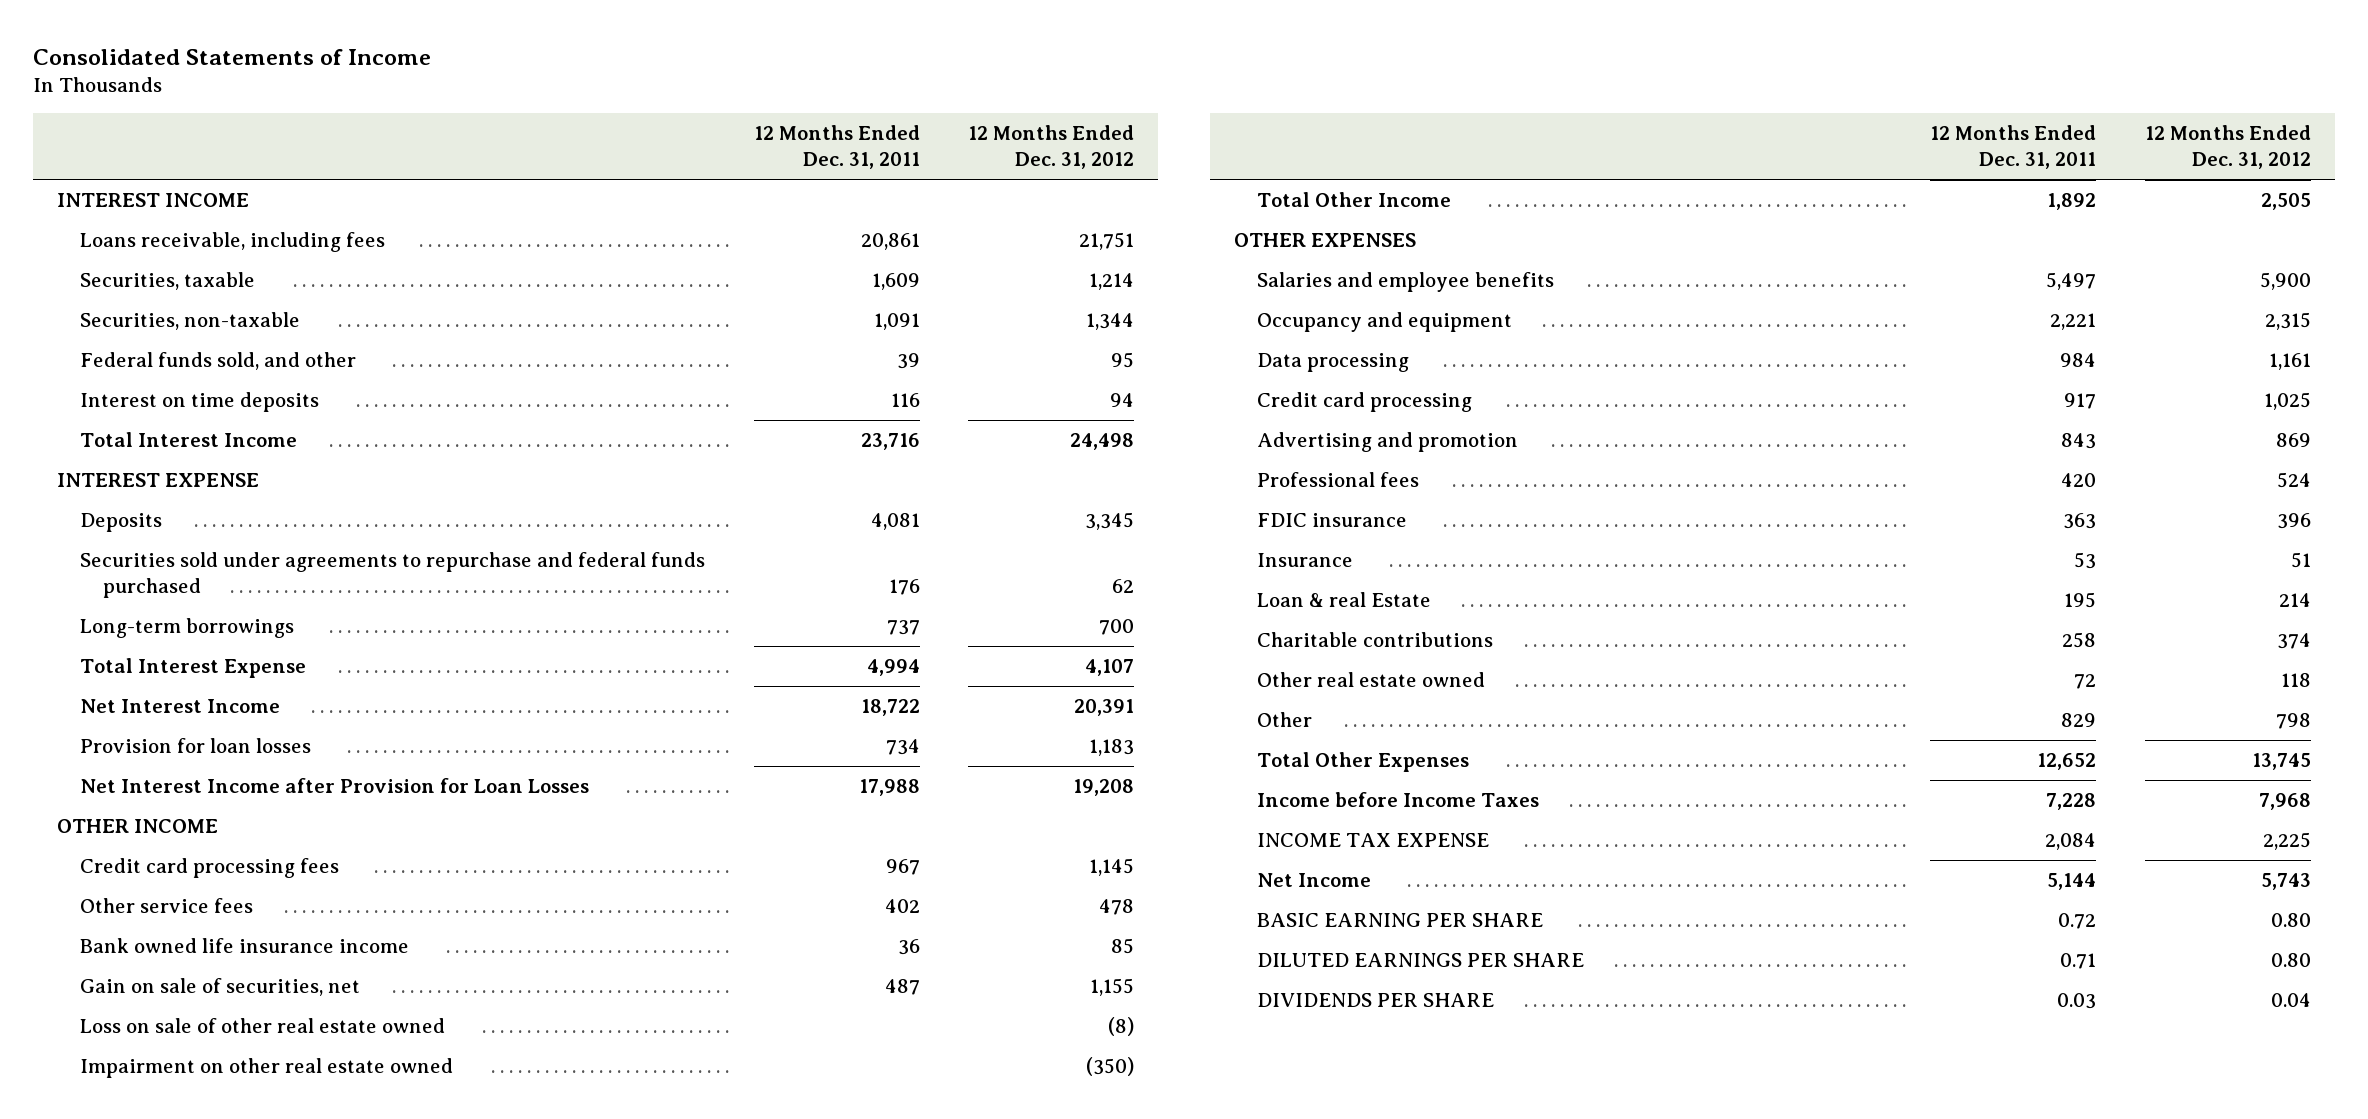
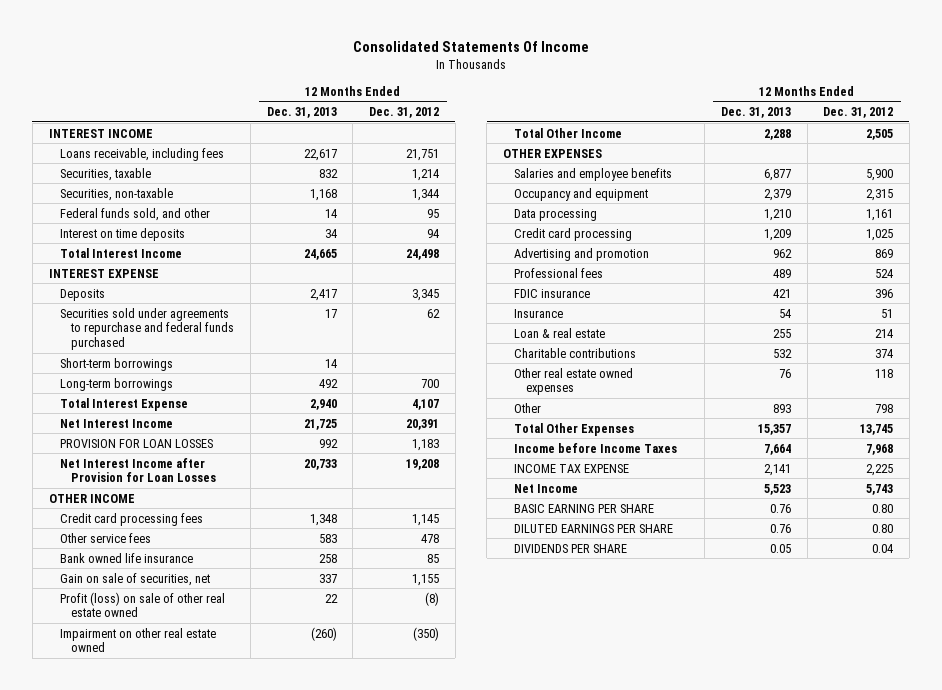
[32,48,431,65] Consolidated Statements of Income -> [352,40,589,52] Consolidated Statements Of Income
[753,124,920,170] 12 Months Ended Dec. 31, 2011 -> none
none -> [266,107,337,119] Dec. 31, 2013
none -> [59,357,173,371] Short-term borrowings
[79,737,311,753] Provision for loan losses -> [59,438,213,448] PROVISION FOR LOAN LOSSES
[79,937,409,953] Bank owned life insurance income -> [59,552,193,563] Bank owned life insurance
[79,1017,445,1033] Loss on sale of other real estate owned -> [59,591,225,618] Profit (loss) on sale of other real estate owned
[1256,591,1431,607] Loan & real Estate -> [514,327,606,338] Loan & real estate
[1256,671,1485,687] Other real estate owned -> [514,367,634,396] Other real estate owned expenses

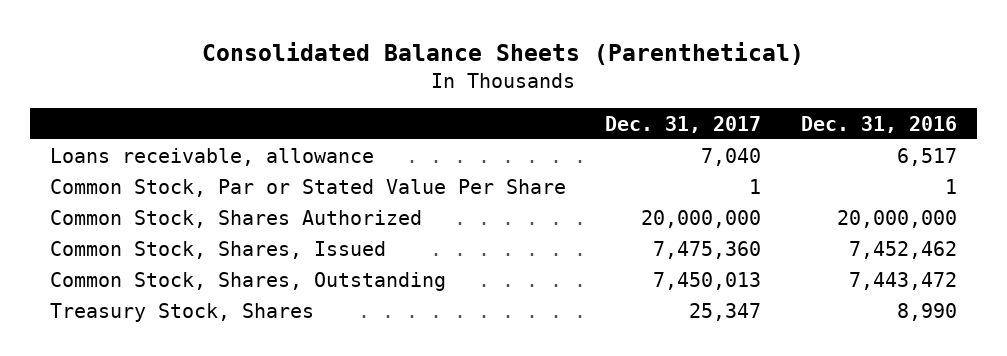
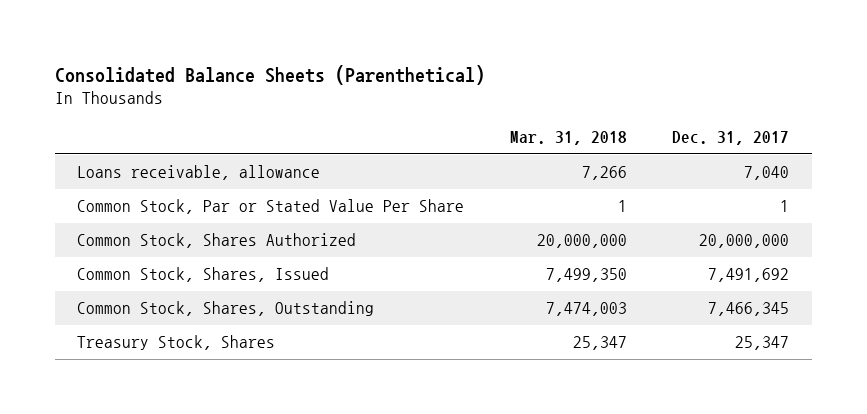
[801,115,958,133] Dec. 31, 2016 -> none
none -> [509,131,627,146] Mar. 31, 2018
[653,240,762,259] 7,475,360 -> [708,268,790,283] 7,491,692
[653,271,762,290] 7,450,013 -> [708,302,790,317] 7,466,345

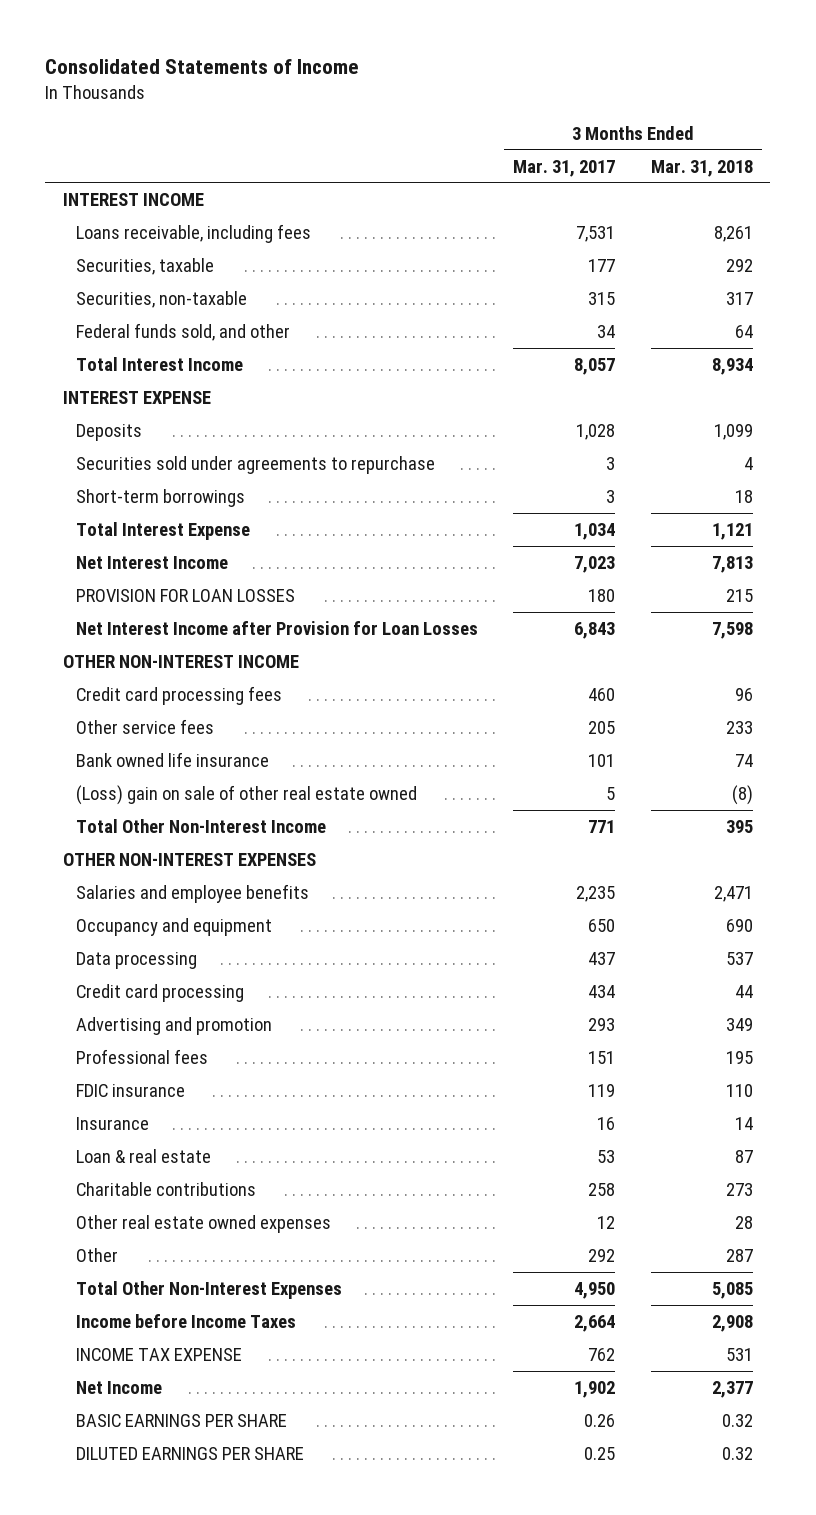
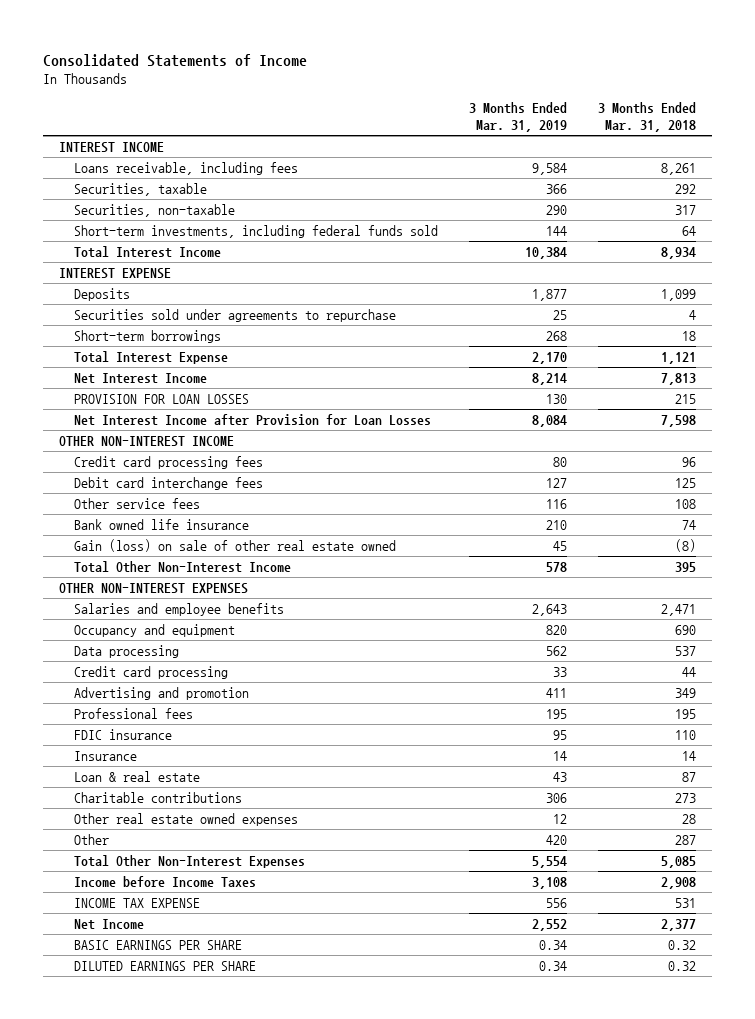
[513,159,616,177] Mar. 31, 2017 -> none
none -> [469,101,568,133] 3 Months Ended Mar. 31, 2019
[75,322,290,341] Federal funds sold, and other -> [73,224,438,238] Short-term investments, including federal funds sold
none -> [73,476,263,490] Debit card interchange fees
[725,720,753,734] 233 -> [675,498,697,509] 108
[75,784,417,805] (Loss) gain on sale of other real estate owned -> [73,538,396,552] Gain (loss) on sale of other real estate owned

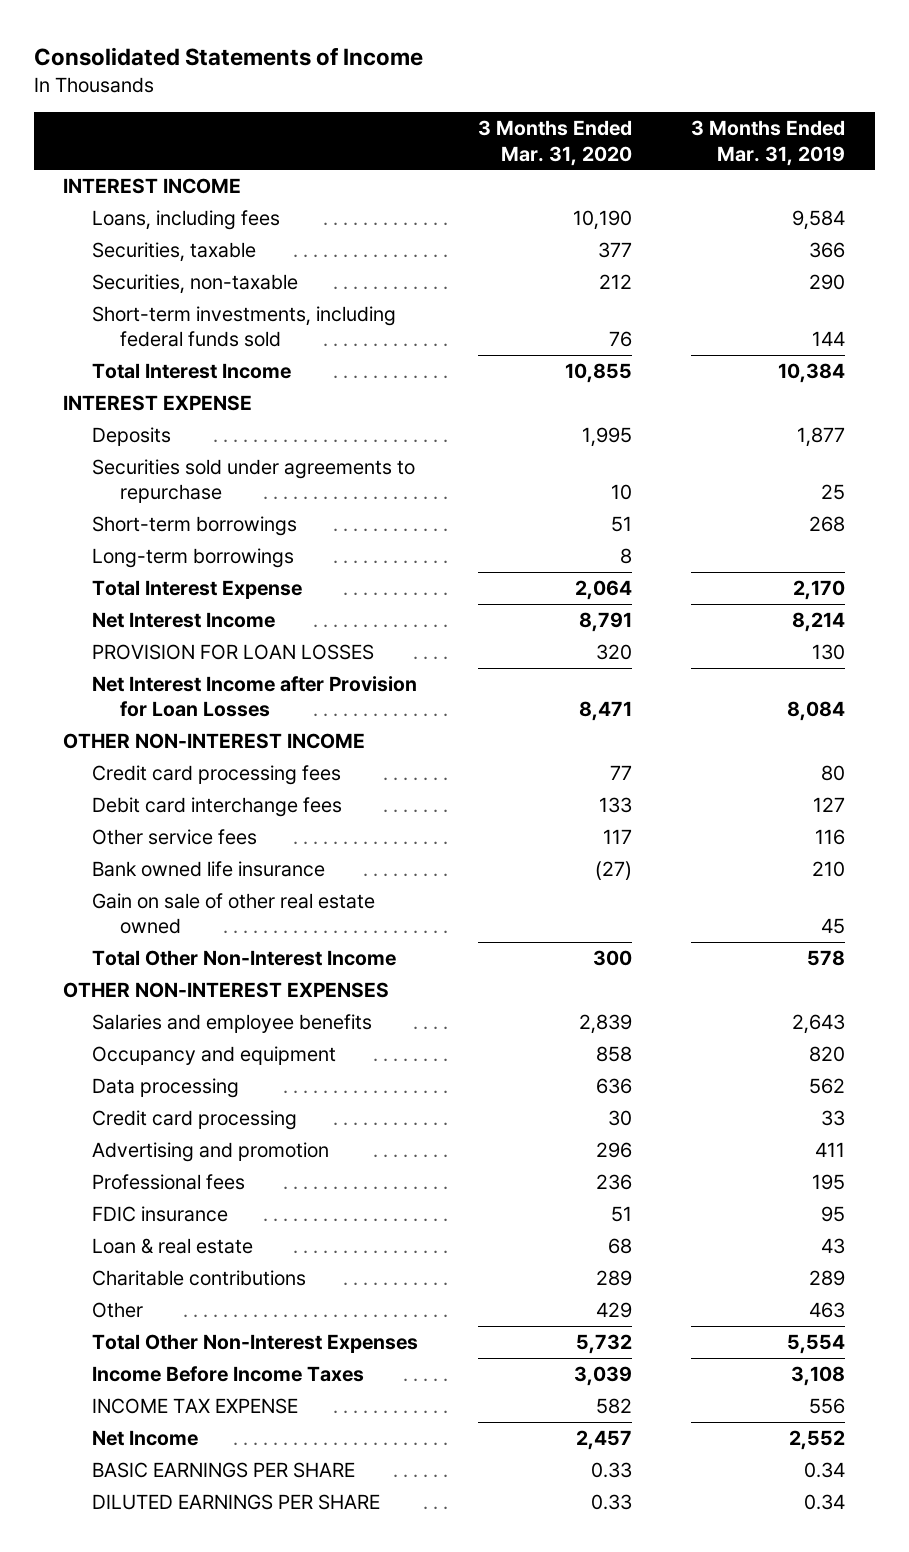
[598,101,697,133] 3 Months Ended Mar. 31, 2018 -> none
none -> [477,120,632,166] 3 Months Ended Mar. 31, 2020
[73,161,298,175] Loans receivable, including fees -> [91,210,280,231] Loans, including fees
none -> [91,548,294,569] Long-term borrowings
[73,538,396,552] Gain (loss) on sale of other real estate owned -> [91,893,375,935] Gain on sale of other real estate owned
[73,750,137,761] Insurance -> none
[73,812,298,826] Other real estate owned expenses -> none
[546,792,568,803] 306 -> [809,1270,846,1287] 289
[546,834,568,845] 420 -> [809,1302,846,1319] 463
[73,875,256,887] Income before Income Taxes -> [91,1366,364,1383] Income Before Income Taxes

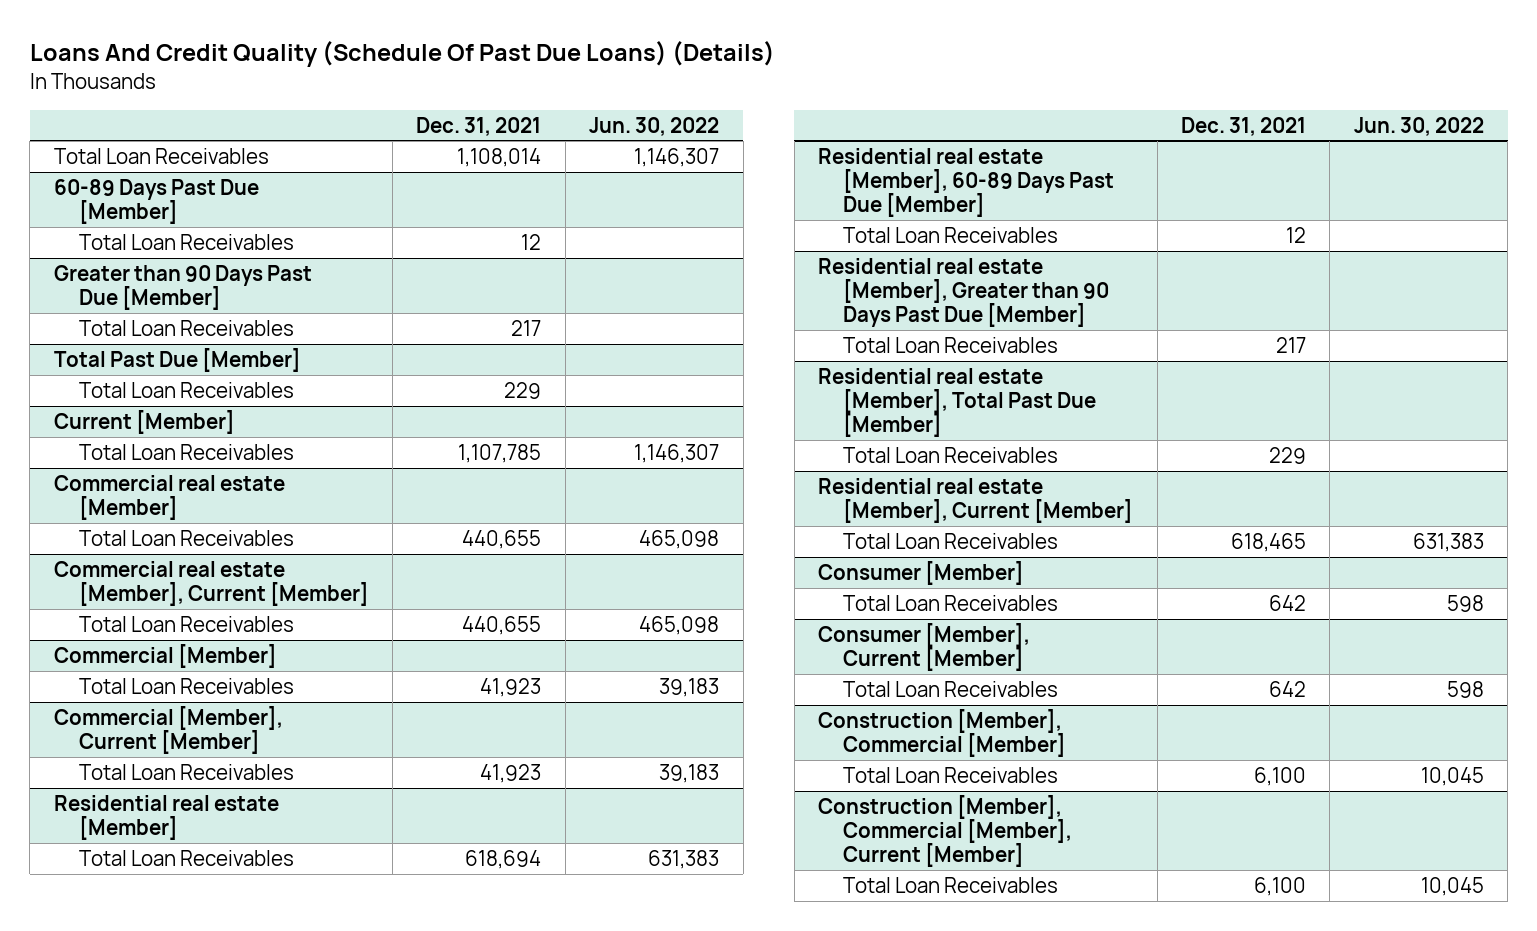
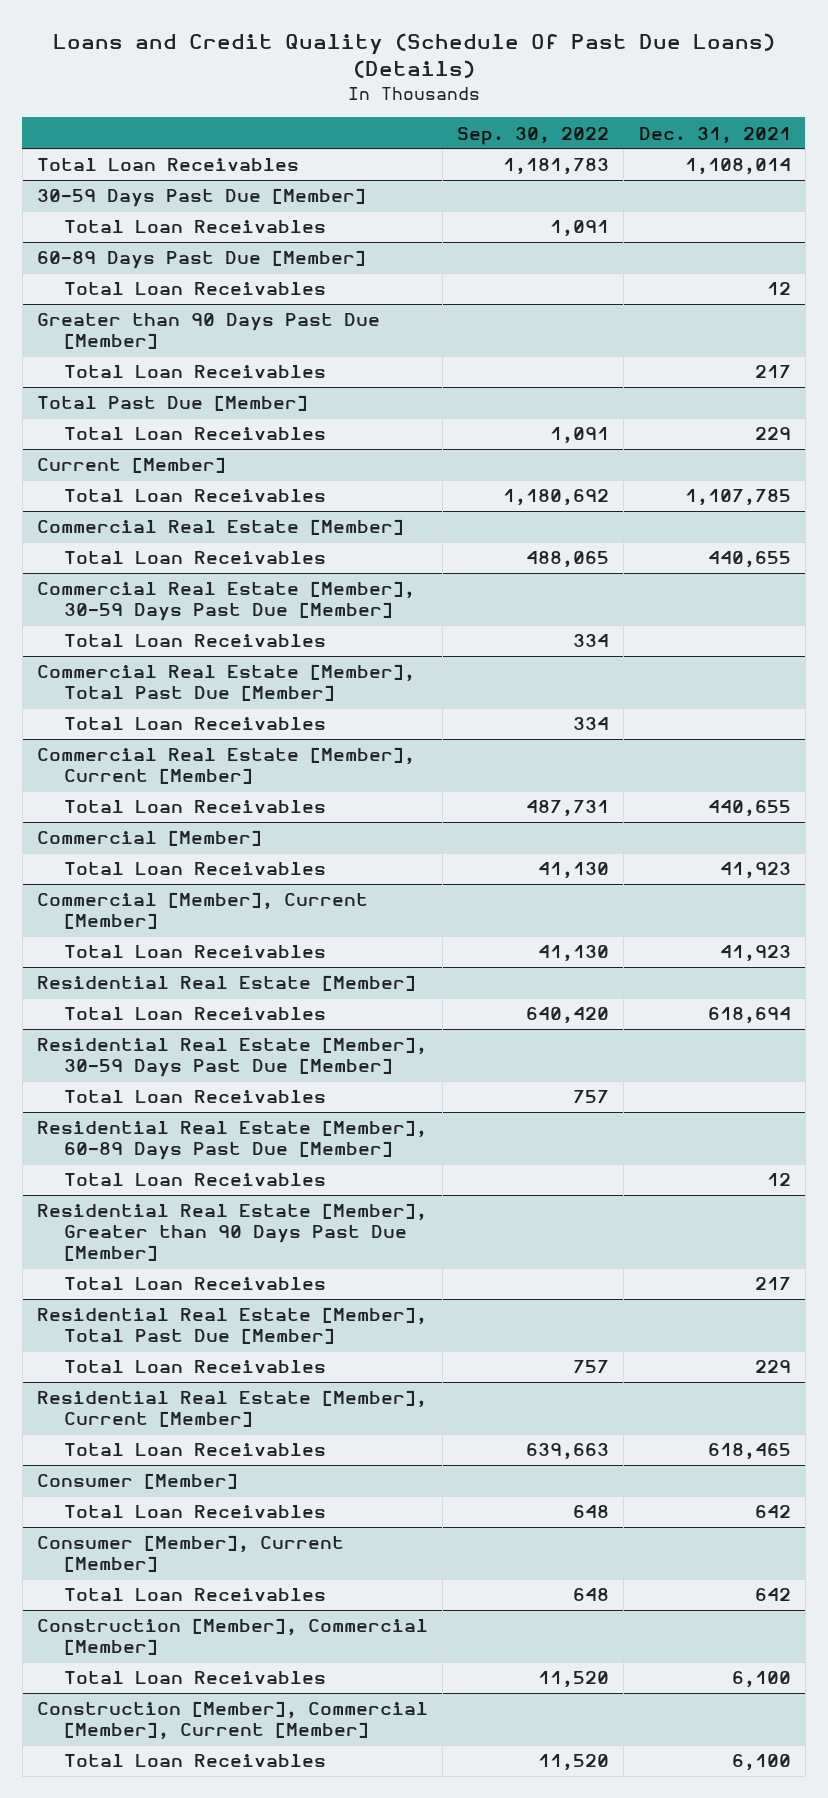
[29,41,775,68] Loans And Credit Quality (Schedule Of Past Due Loans) (Details) -> [52,33,775,79] Loans and Credit Quality (Schedule Of Past Due Loans) (Details)
[589,116,720,136] Jun. 30, 2022 -> none
none -> [457,126,610,145] Sep. 30, 2022
none -> [36,188,366,208] 30-59 Days Past Due [Member]
none -> [63,220,326,234] Total Loan Receivables
[53,474,285,520] Commercial real estate [Member] -> [36,519,404,536] Commercial Real Estate [Member]
none -> [36,581,415,621] Commercial Real Estate [Member], 30-59 Days Past Due [Member]
none -> [63,634,326,648] Total Loan Receivables
none -> [36,664,415,701] Commercial Real Estate [Member], Total Past Due [Member]
none -> [63,717,326,731] Total Loan Receivables
[53,560,369,606] Commercial real estate [Member], Current [Member] -> [36,747,415,784] Commercial Real Estate [Member], Current [Member]
[53,794,279,840] Residential real estate [Member] -> [36,975,416,992] Residential Real Estate [Member]
none -> [36,1037,427,1077] Residential Real Estate [Member], 30-59 Days Past Due [Member]
none -> [63,1090,326,1104] Total Loan Receivables
[818,147,1115,218] Residential real estate [Member], 60-89 Days Past Due [Member] -> [36,1120,427,1160] Residential Real Estate [Member], 60-89 Days Past Due [Member]
[818,257,1110,328] Residential real estate [Member], Greater than 90 Days Past Due [Member] -> [36,1203,427,1261] Residential Real Estate [Member], Greater than 90 Days Past Due [Member]
[818,367,1097,438] Residential real estate [Member], Total Past Due [Member] -> [36,1307,427,1344] Residential Real Estate [Member], Total Past Due [Member]
[818,477,1134,523] Residential real estate [Member], Current [Member] -> [36,1390,427,1427] Residential Real Estate [Member], Current [Member]

